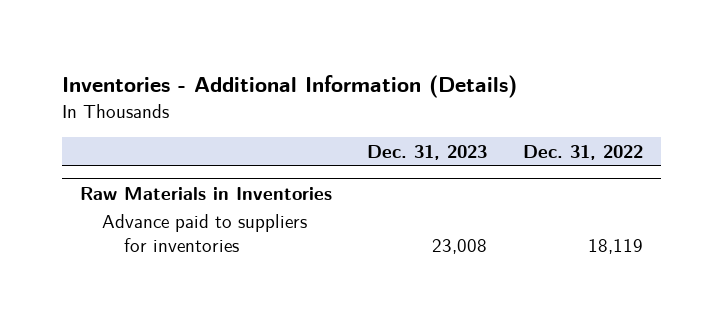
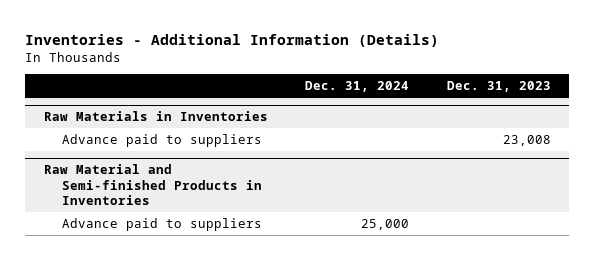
[522,144,643,160] Dec. 31, 2022 -> none
none -> [305,81,410,93] Dec. 31, 2024
[101,214,307,252] Advance paid to suppliers for inventories -> [62,133,263,147] Advance paid to suppliers
none -> [43,164,263,205] Raw Material and Semi-finished Products in Inventories
none -> [62,217,263,231] Advance paid to suppliers

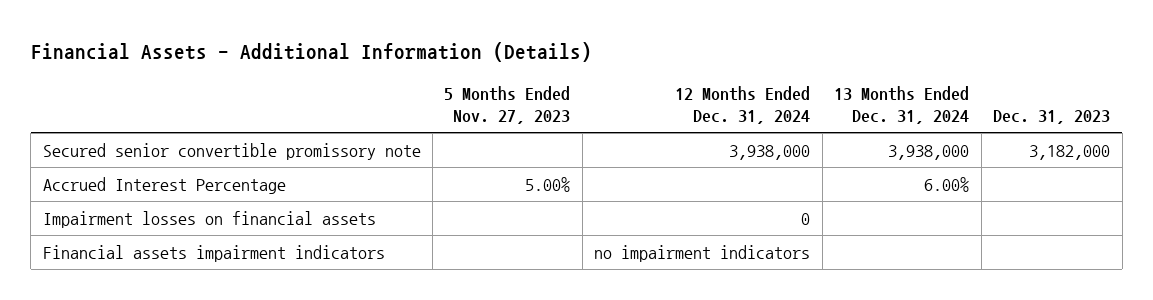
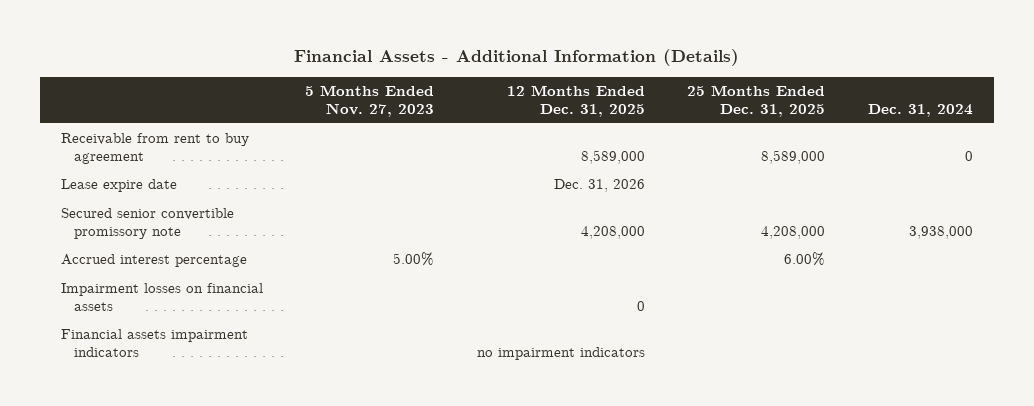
[675,86,811,125] 12 Months Ended Dec. 31, 2024 -> none
[834,86,970,125] 13 Months Ended Dec. 31, 2024 -> none
[993,110,1111,125] Dec. 31, 2023 -> none
none -> [506,85,645,117] 12 Months Ended Dec. 31, 2025
none -> [687,85,826,117] 25 Months Ended Dec. 31, 2025
none -> [867,103,973,117] Dec. 31, 2024
none -> [60,133,249,164] Receivable from rent to buy agreement
none -> [60,179,177,193] Lease expire date
[42,176,286,194] Accrued Interest Percentage -> [60,254,247,268] Accrued interest percentage

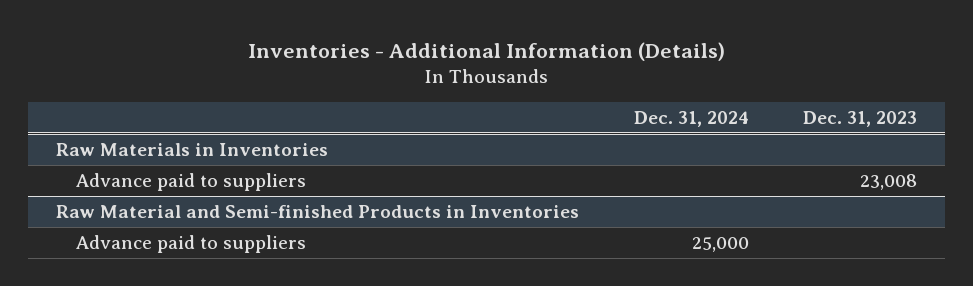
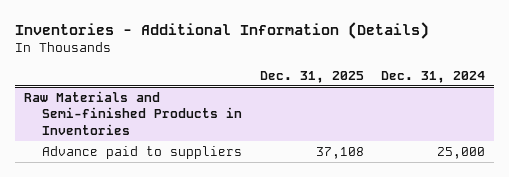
[803,110,918,127] Dec. 31, 2023 -> none
none -> [259,70,364,83] Dec. 31, 2025
[55,142,328,156] Raw Materials in Inventories -> none
[75,172,306,191] Advance paid to suppliers -> none
[55,204,579,218] Raw Material and Semi-finished Products in Inventories -> [23,90,243,135] Raw Materials and Semi-finished Products in Inventories

